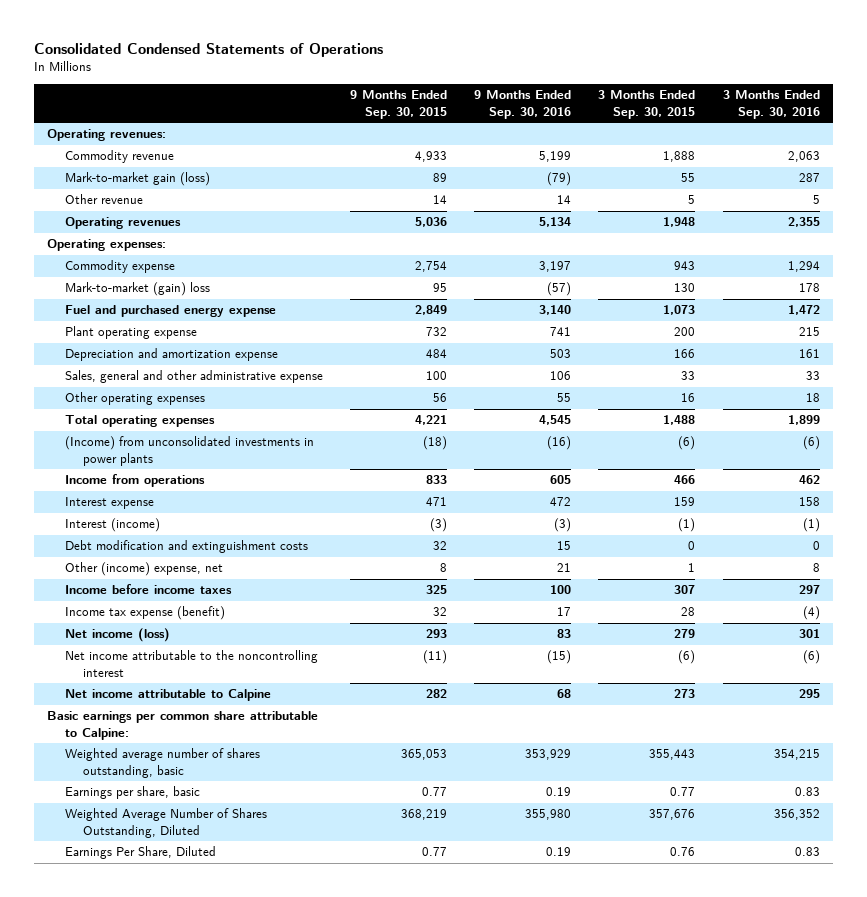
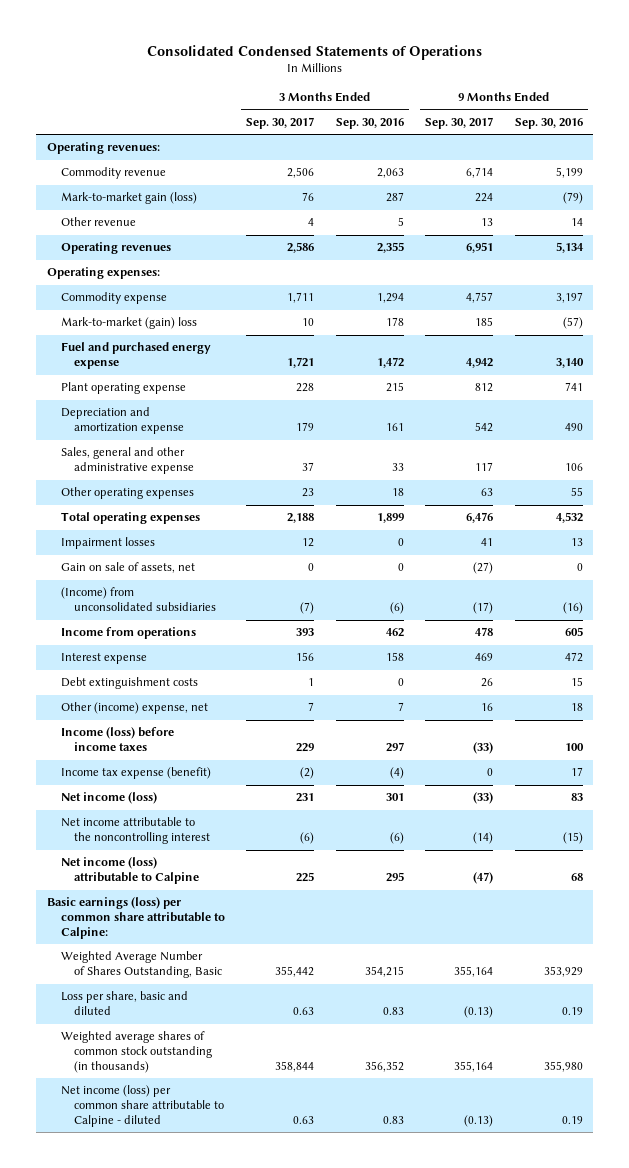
[350,90,448,119] 9 Months Ended Sep. 30, 2015 -> none
[598,90,696,119] 3 Months Ended Sep. 30, 2015 -> none
none -> [246,117,315,130] Sep. 30, 2017
none -> [425,117,494,130] Sep. 30, 2017
[550,349,572,359] 503 -> [564,423,583,432] 490
[539,415,572,426] 4,545 -> [555,512,583,524] 4,532
none -> [60,537,155,550] Impairment losses
none -> [60,562,195,574] Gain on sale of assets, net
[65,436,315,466] (Income) from unconsolidated investments in power plants -> [60,587,217,612] (Income) from unconsolidated subsidiaries
[65,518,161,533] Interest (income) -> none
[65,540,309,554] Debt modification and extinguishment costs -> [60,677,198,690] Debt extinguishment costs
[557,563,572,573] 21 -> [570,703,583,712] 18
[812,563,820,573] 8 -> [397,702,404,712] 7
[65,584,233,595] Income before income taxes -> [60,727,174,752] Income (loss) before income taxes
[65,689,272,702] Net income attributable to Calpine -> [60,857,200,885] Net income (loss) attributable to Calpine
[47,711,319,740] Basic earnings per common share attributable to Calpine: -> [46,897,225,940] Basic earnings (loss) per common share attributable to Calpine:
[65,748,261,778] Weighted average number of shares outstanding, basic -> [60,951,223,979] Weighted Average Number of Shares Outstanding, Basic
[65,786,201,800] Earnings per share, basic -> [60,991,188,1016] Loss per share, basic and diluted
[65,808,268,838] Weighted Average Number of Shares Outstanding, Diluted -> [60,1031,213,1074] Weighted average shares of common stock outstanding (in thousands)
[65,846,217,860] Earnings Per Share, Diluted -> [60,1085,225,1128] Net income (loss) per common share attributable to Calpine - diluted

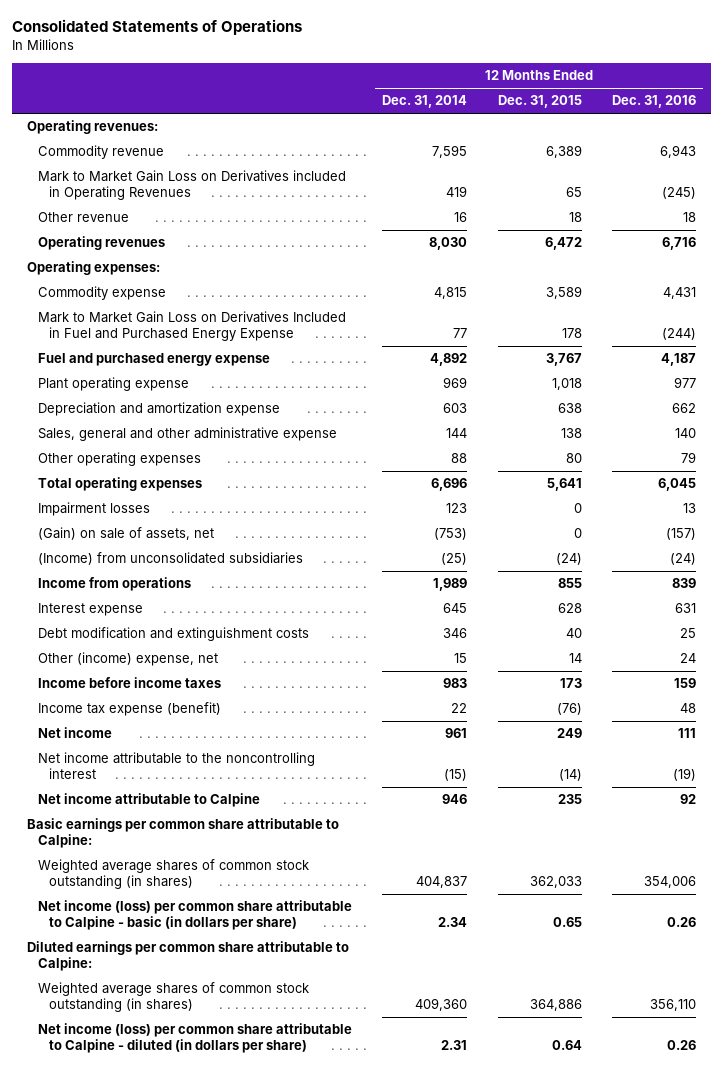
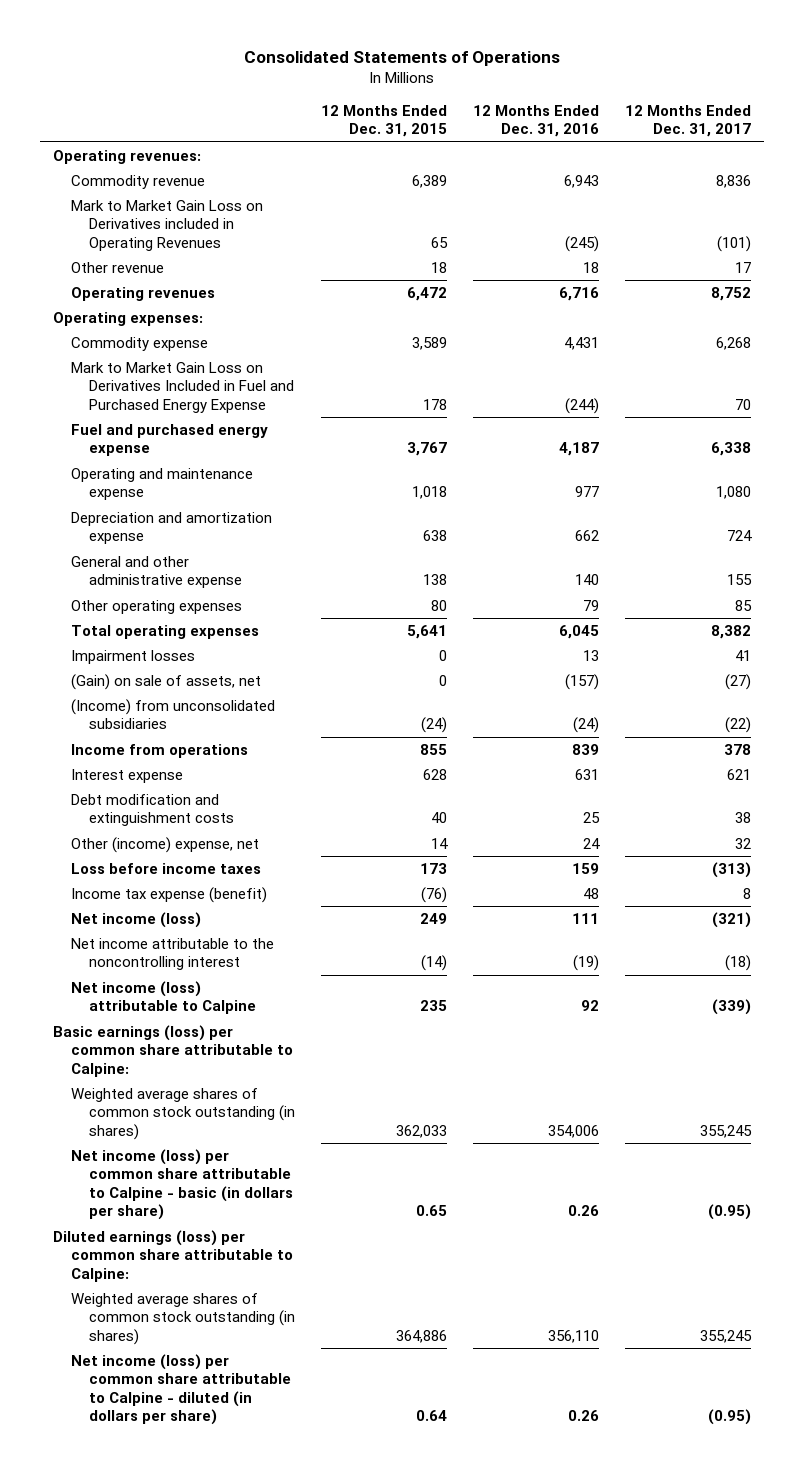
[382,95,468,109] Dec. 31, 2014 -> none
none -> [625,104,752,138] 12 Months Ended Dec. 31, 2017
[38,377,190,392] Plant operating expense -> [70,467,253,501] Operating and maintenance expense
[38,427,338,442] Sales, general and other administrative expense -> [70,555,242,589] General and other administrative expense
[38,677,222,689] Income before income taxes -> [70,862,261,874] Loss before income taxes
[38,727,113,739] Net income -> [70,911,201,928] Net income (loss)
[38,793,261,808] Net income attributable to Calpine -> [70,980,256,1015] Net income (loss) attributable to Calpine
[27,818,340,849] Basic earnings per common share attributable to Calpine: -> [53,1024,293,1077] Basic earnings (loss) per common share attributable to Calpine:
[27,941,350,972] Diluted earnings per common share attributable to Calpine: -> [53,1229,293,1282] Diluted earnings (loss) per common share attributable to Calpine:

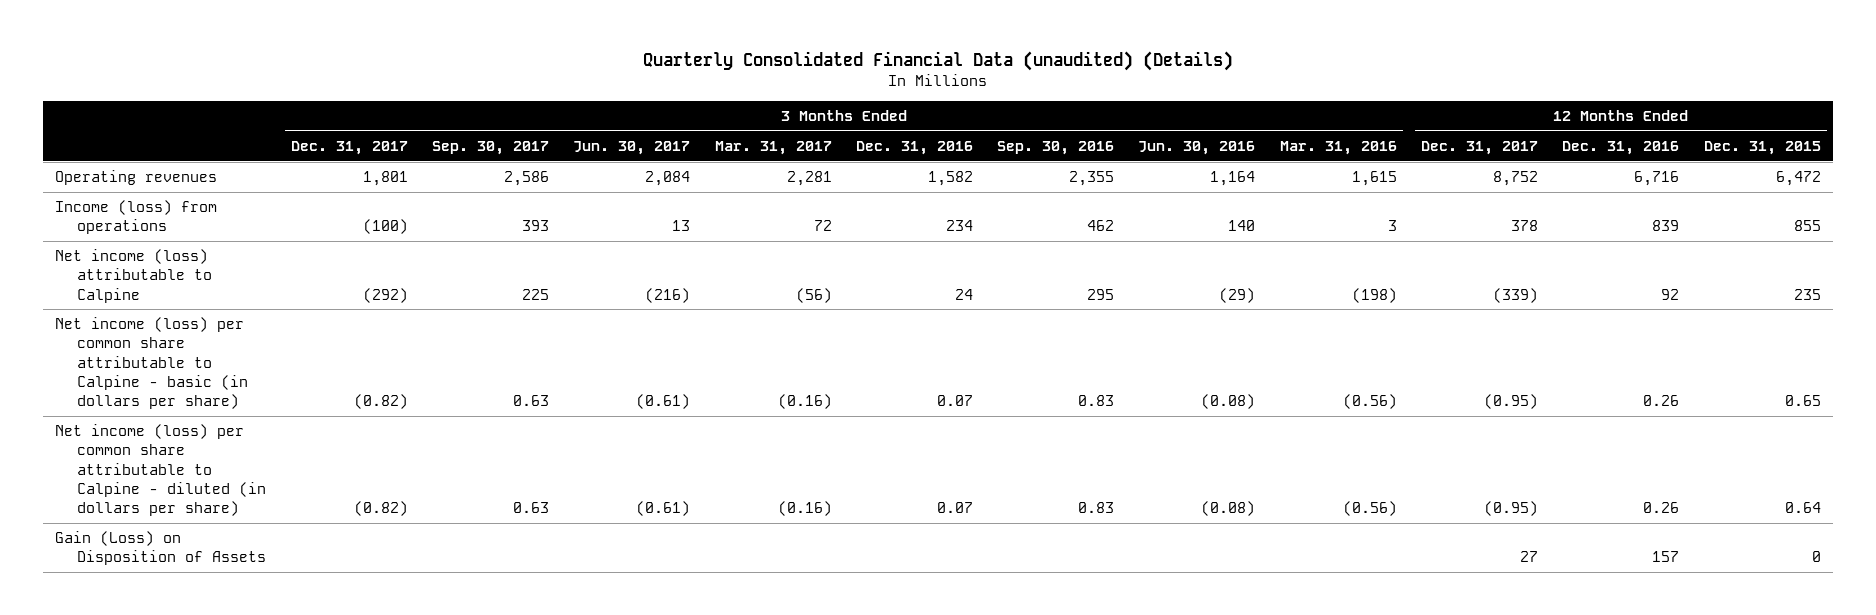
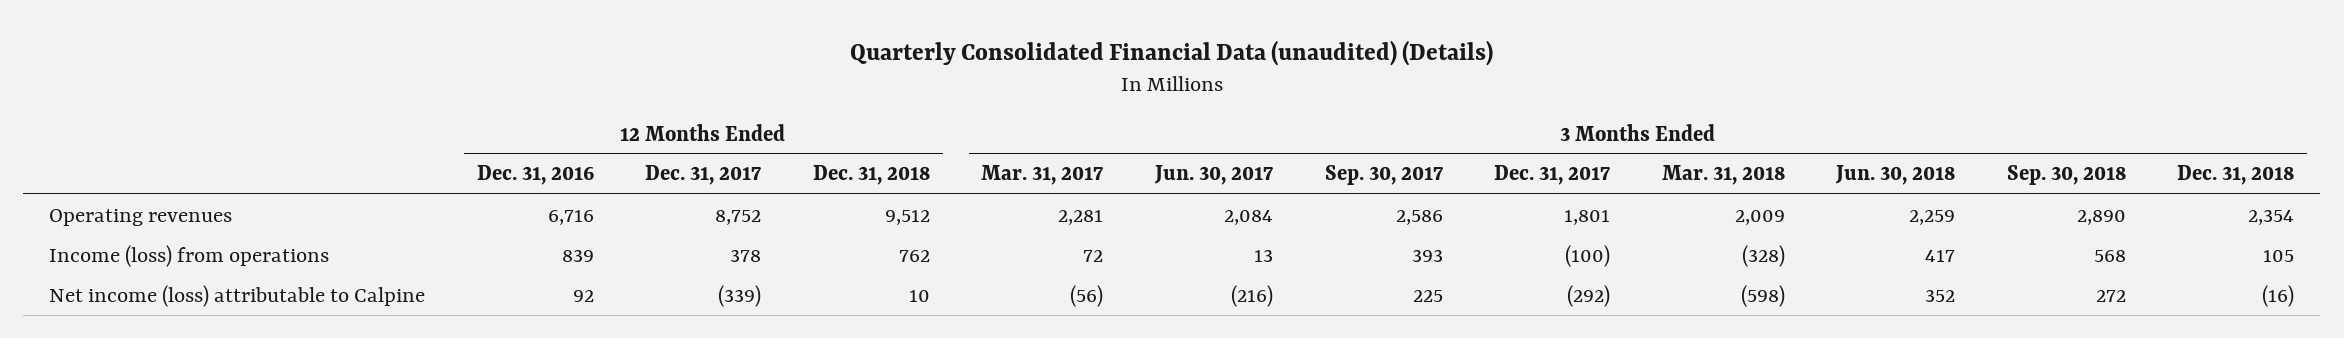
[855,140,973,155] Dec. 31, 2016 -> none
[997,140,1115,155] Sep. 30, 2016 -> none
[1138,140,1256,155] Jun. 30, 2016 -> none
[1279,140,1397,155] Mar. 31, 2016 -> none
[1703,140,1821,155] Dec. 31, 2015 -> none
none -> [812,165,930,186] Dec. 31, 2018
none -> [1661,165,1785,186] Mar. 31, 2018
none -> [1835,165,1956,186] Jun. 30, 2018
none -> [2006,165,2126,186] Sep. 30, 2018
none -> [2177,165,2295,186] Dec. 31, 2018
[55,317,249,410] Net income (loss) per common share attributable to Calpine - basic (in dollars per share) -> none
[55,424,267,517] Net income (loss) per common share attributable to Calpine - diluted (in dollars per share) -> none
[55,531,267,566] Gain (Loss) on Disposition of Assets -> none

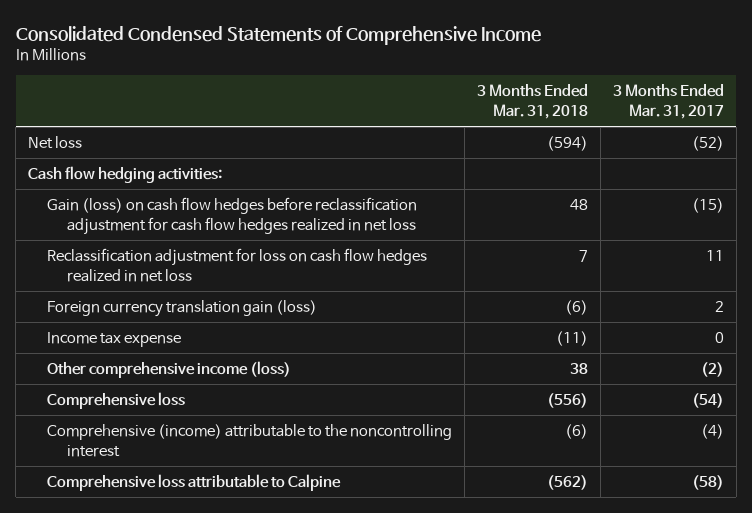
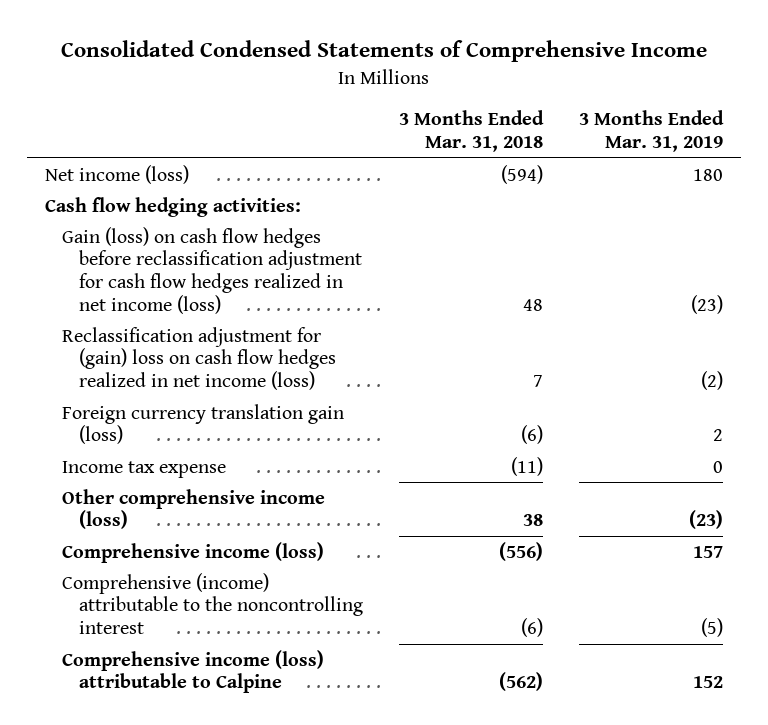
[612,84,724,119] 3 Months Ended Mar. 31, 2017 -> none
none -> [579,110,725,153] 3 Months Ended Mar. 31, 2019
[28,135,83,149] Net loss -> [44,164,189,184] Net income (loss)
[47,196,418,235] Gain (loss) on cash flow hedges before reclassification adjustment for cash flow hedges realized in net loss -> [61,226,363,314] Gain (loss) on cash flow hedges before reclassification adjustment for cash flow hedges realized in net income (loss)
[47,247,428,282] Reclassification adjustment for loss on cash flow hedges realized in net loss -> [61,326,337,391] Reclassification adjustment for (gain) loss on cash flow hedges realized in net income (loss)
[47,391,186,409] Comprehensive loss -> [61,541,324,563] Comprehensive income (loss)
[47,473,342,491] Comprehensive loss attributable to Calpine -> [61,649,324,694] Comprehensive income (loss) attributable to Calpine

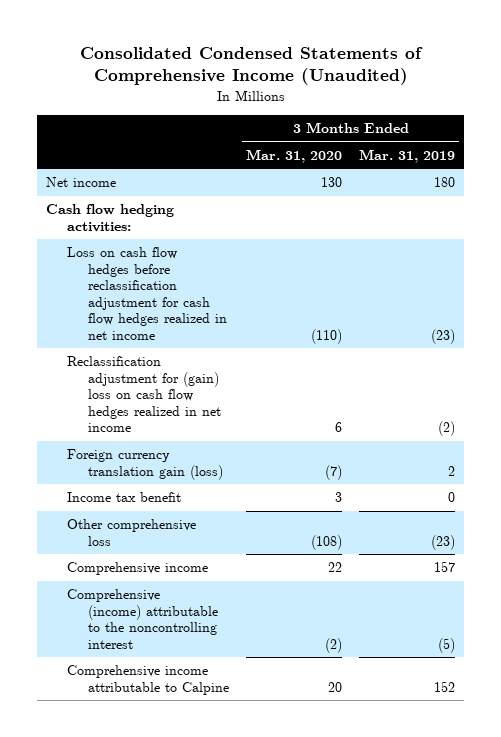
[61,40,708,63] Consolidated Condensed Statements of Comprehensive Income -> [79,47,423,86] Consolidated Condensed Statements of Comprehensive Income (Unaudited)
[399,110,545,153] 3 Months Ended Mar. 31, 2018 -> none
none -> [246,148,343,163] Mar. 31, 2020
[44,164,189,184] Net income (loss) -> [45,177,116,188] Net income
[61,226,363,314] Gain (loss) on cash flow hedges before reclassification adjustment for cash flow hedges realized in net income (loss) -> [66,247,227,340] Loss on cash flow hedges before reclassification adjustment for cash flow hedges realized in net income
[61,326,337,391] Reclassification adjustment for (gain) loss on cash flow hedges realized in net income (loss) -> [66,356,221,433] Reclassification adjustment for (gain) loss on cash flow hedges realized in net income
[61,460,226,478] Income tax expense -> [66,492,181,503] Income tax benefit
[61,488,325,530] Other comprehensive income (loss) -> [66,519,196,546] Other comprehensive loss
[61,541,324,563] Comprehensive income (loss) -> [66,562,208,576] Comprehensive income
[61,649,324,694] Comprehensive income (loss) attributable to Calpine -> [66,665,229,695] Comprehensive income attributable to Calpine

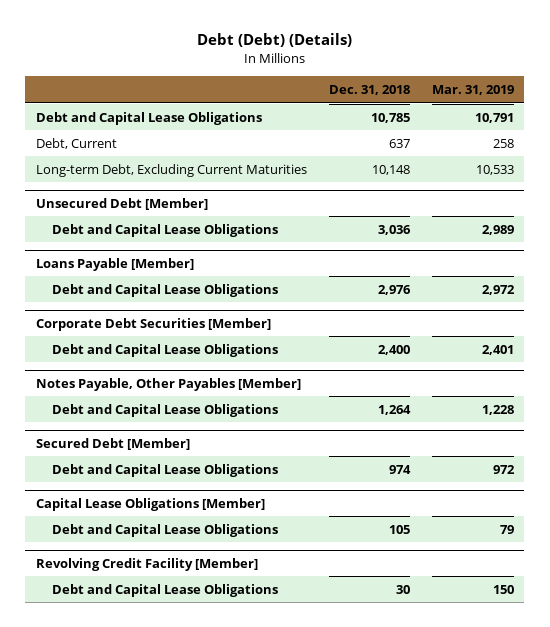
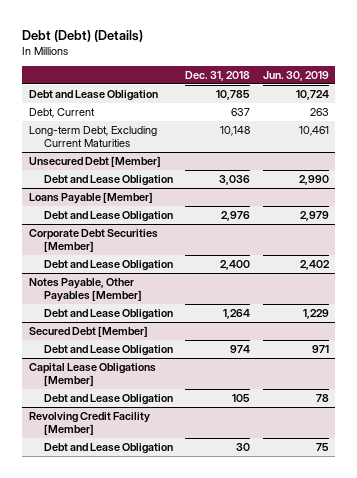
[431,85,514,96] Mar. 31, 2019 -> none
none -> [262,70,329,81] Jun. 30, 2019
[35,111,262,125] Debt and Capital Lease Obligations -> [28,89,158,101] Debt and Lease Obligation
[52,223,279,237] Debt and Capital Lease Obligations -> [43,174,173,186] Debt and Lease Obligation
[52,283,279,297] Debt and Capital Lease Obligations -> [43,210,173,222] Debt and Lease Obligation
[52,343,279,357] Debt and Capital Lease Obligations -> [43,259,173,271] Debt and Lease Obligation
[52,403,279,417] Debt and Capital Lease Obligations -> [43,308,173,320] Debt and Lease Obligation
[52,463,279,477] Debt and Capital Lease Obligations -> [43,344,173,356] Debt and Lease Obligation
[52,523,279,537] Debt and Capital Lease Obligations -> [43,393,173,405] Debt and Lease Obligation
[52,583,279,597] Debt and Capital Lease Obligations -> [43,442,173,454] Debt and Lease Obligation

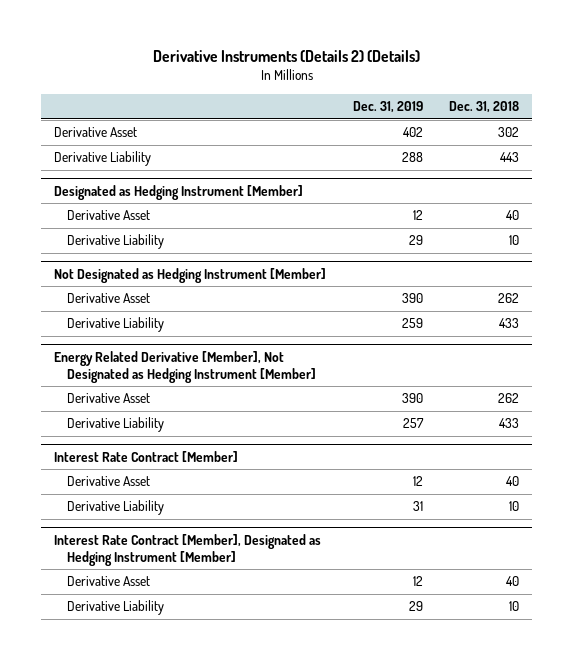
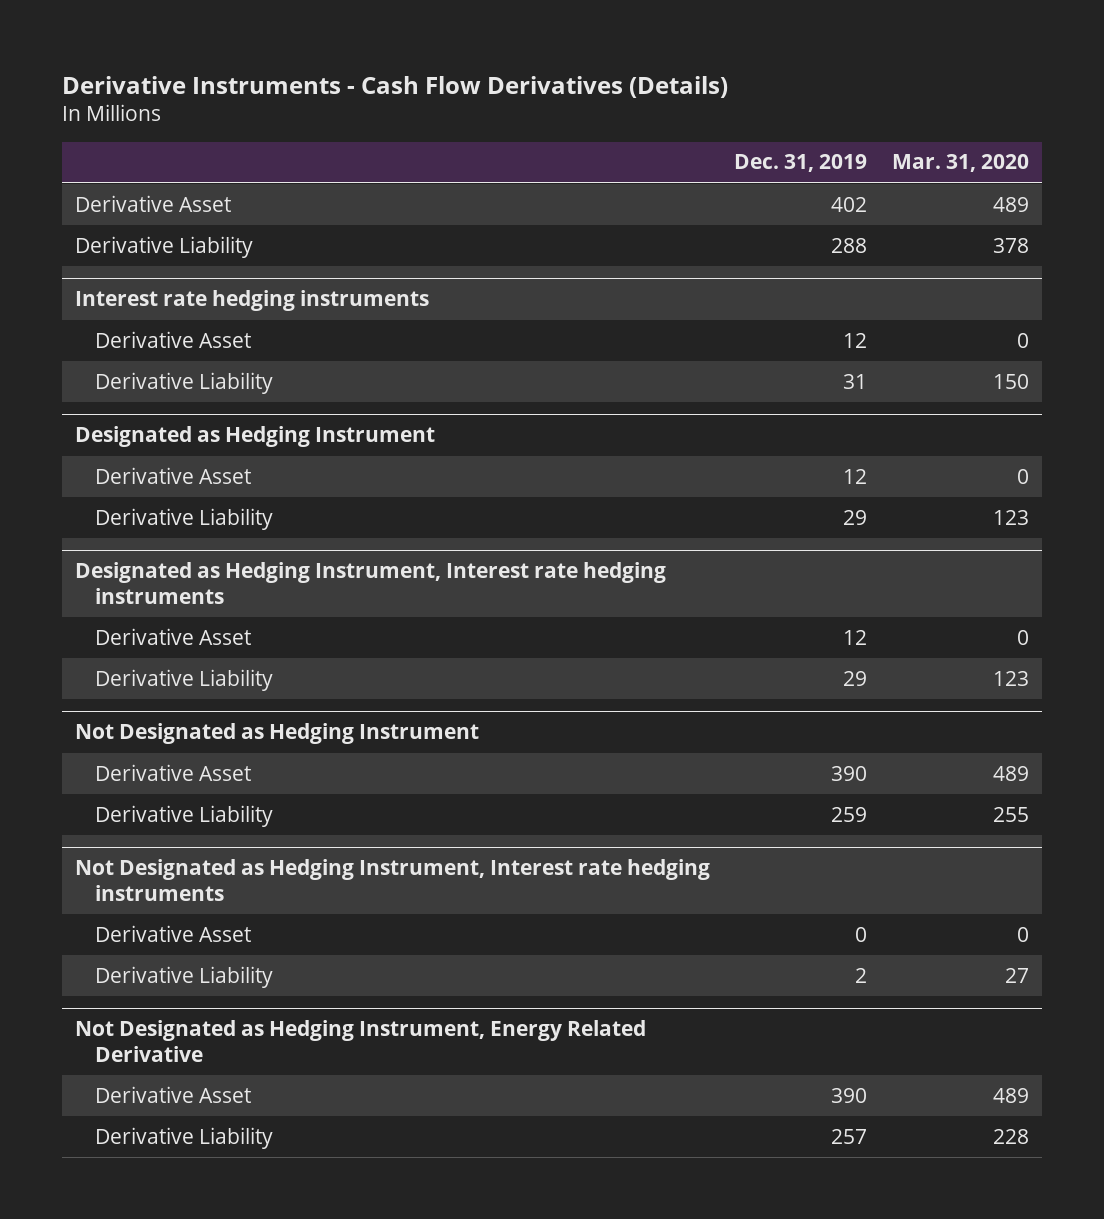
[152,49,420,62] Derivative Instruments (Details 2) (Details) -> [62,75,729,98] Derivative Instruments - Cash Flow Derivatives (Details)
[448,101,519,114] Dec. 31, 2018 -> none
none -> [892,154,1030,173] Mar. 31, 2020
[54,184,304,200] Designated as Hedging Instrument [Member] -> none
none -> [74,290,429,312] Interest rate hedging instruments
none -> [94,371,273,394] Derivative Liability
none -> [74,426,435,448] Designated as Hedging Instrument
none -> [94,466,251,484] Derivative Asset
none -> [74,562,666,605] Designated as Hedging Instrument, Interest rate hedging instruments
none -> [94,627,251,645] Derivative Asset
none -> [94,668,273,691] Derivative Liability
[54,267,327,283] Not Designated as Hedging Instrument [Member] -> [74,723,479,745] Not Designated as Hedging Instrument
none -> [74,859,710,902] Not Designated as Hedging Instrument, Interest rate hedging instruments
none -> [94,924,251,942] Derivative Asset
none -> [94,965,273,988] Derivative Liability
[54,350,317,383] Energy Related Derivative [Member], Not Designated as Hedging Instrument [Member] -> [74,1020,646,1063] Not Designated as Hedging Instrument, Energy Related Derivative
[54,450,239,462] Interest Rate Contract [Member] -> none
[67,476,151,487] Derivative Asset -> none
[67,500,165,516] Derivative Liability -> none
[54,533,322,566] Interest Rate Contract [Member], Designated as Hedging Instrument [Member] -> none
[67,576,151,587] Derivative Asset -> none
[67,600,165,616] Derivative Liability -> none

